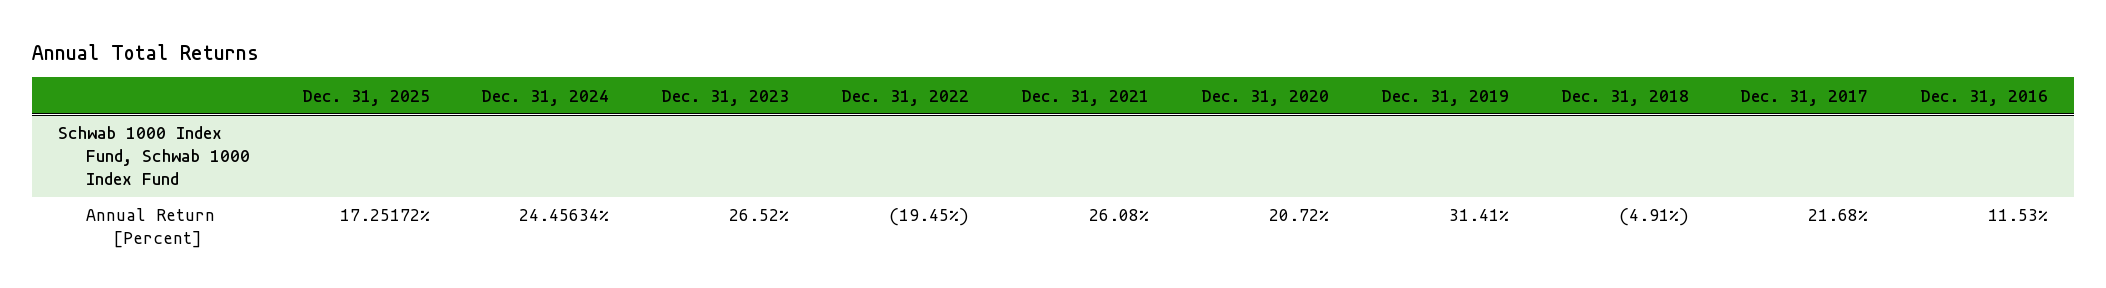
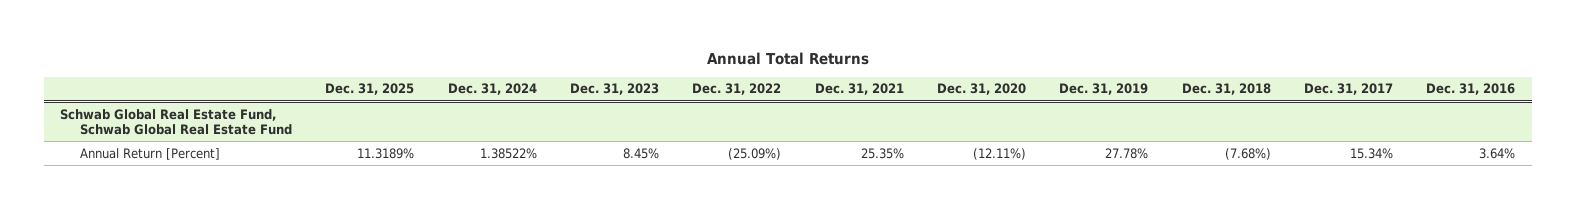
[58,126,250,186] Schwab 1000 Index Fund, Schwab 1000 Index Fund -> none
none -> [60,108,292,136] Schwab Global Real Estate Fund, Schwab Global Real Estate Fund
[339,209,430,222] 17.25172% -> [357,147,415,159] 11.3189%
[519,209,610,222] 24.45634% -> [479,147,537,159] 1.38522%
[729,209,790,222] 26.52% -> [622,147,659,159] 8.45%
[889,208,970,227] (19.45%) -> [728,147,782,160] (25.09%)
[1089,209,1150,222] 26.08% -> [860,147,904,159] 25.35%
[1268,209,1329,222] 20.72% -> [972,147,1026,160] (12.11%)
[1448,209,1509,222] 31.41% -> [1105,147,1149,159] 27.78%
[1618,208,1689,227] (4.91%) -> [1224,147,1271,160] (7.68%)
[1808,209,1869,222] 21.68% -> [1349,147,1393,159] 15.34%
[1988,209,2049,222] 11.53% -> [1479,147,1516,159] 3.64%

